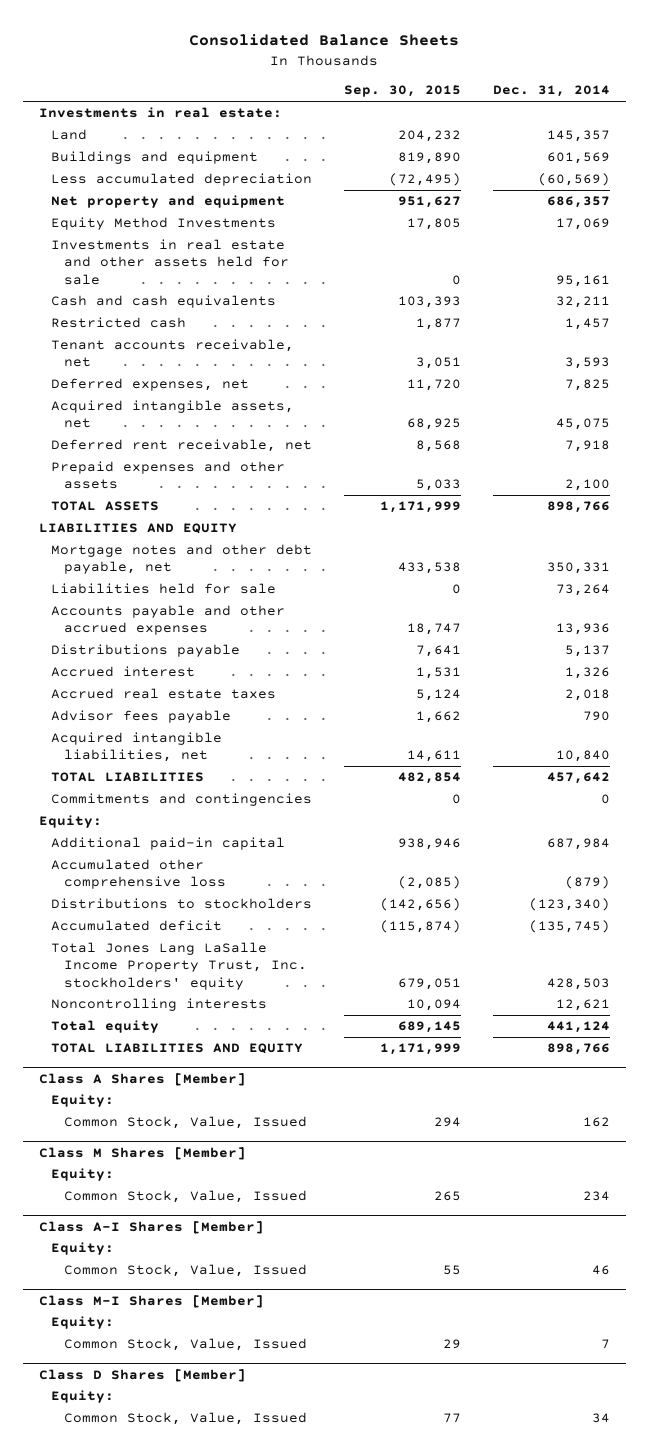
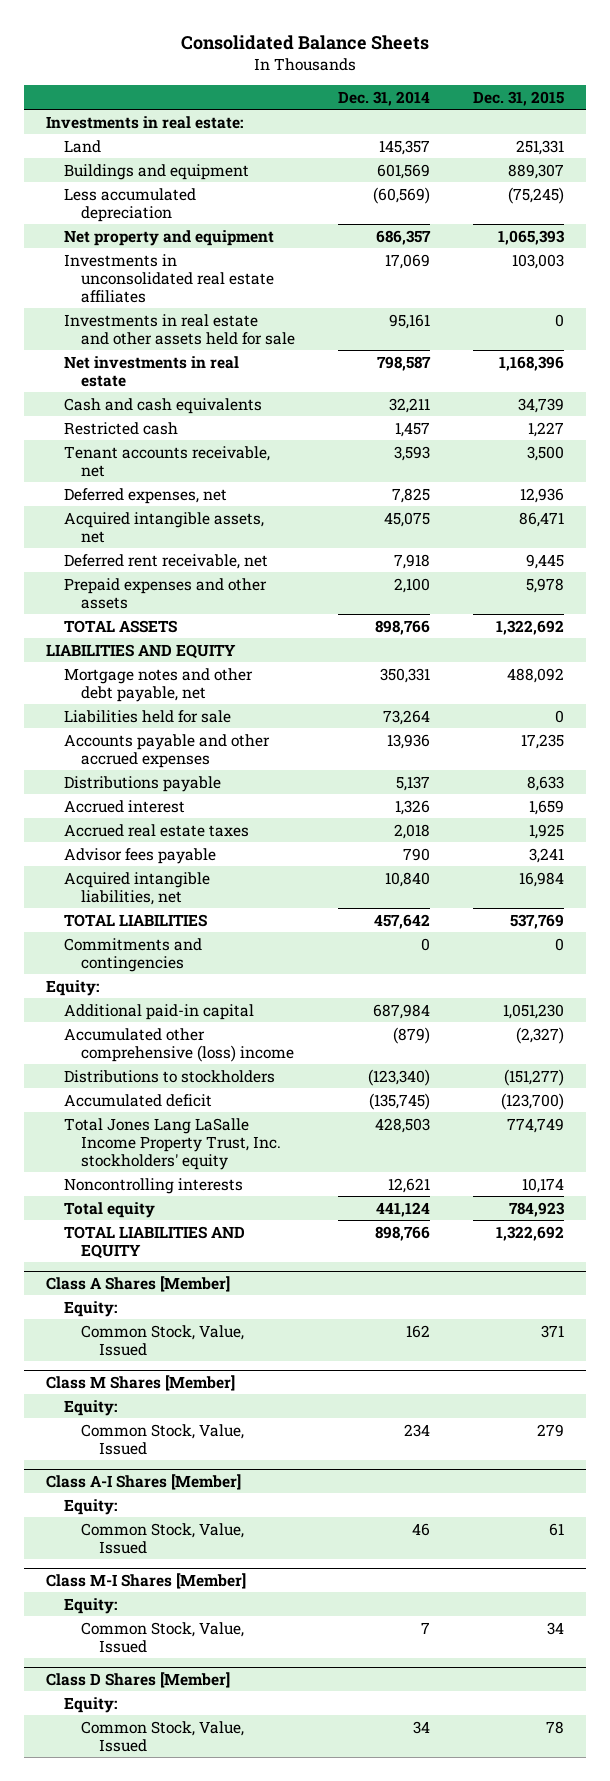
[343,85,461,98] Sep. 30, 2015 -> none
none -> [473,90,565,106] Dec. 31, 2015
[51,217,277,231] Equity Method Investments -> [63,253,275,303] Investments in unconsolidated real estate affiliates
none -> [63,355,239,387] Net investments in real estate
[51,859,226,890] Accumulated other comprehensive loss -> [63,1027,295,1062] Accumulated other comprehensive (loss) income

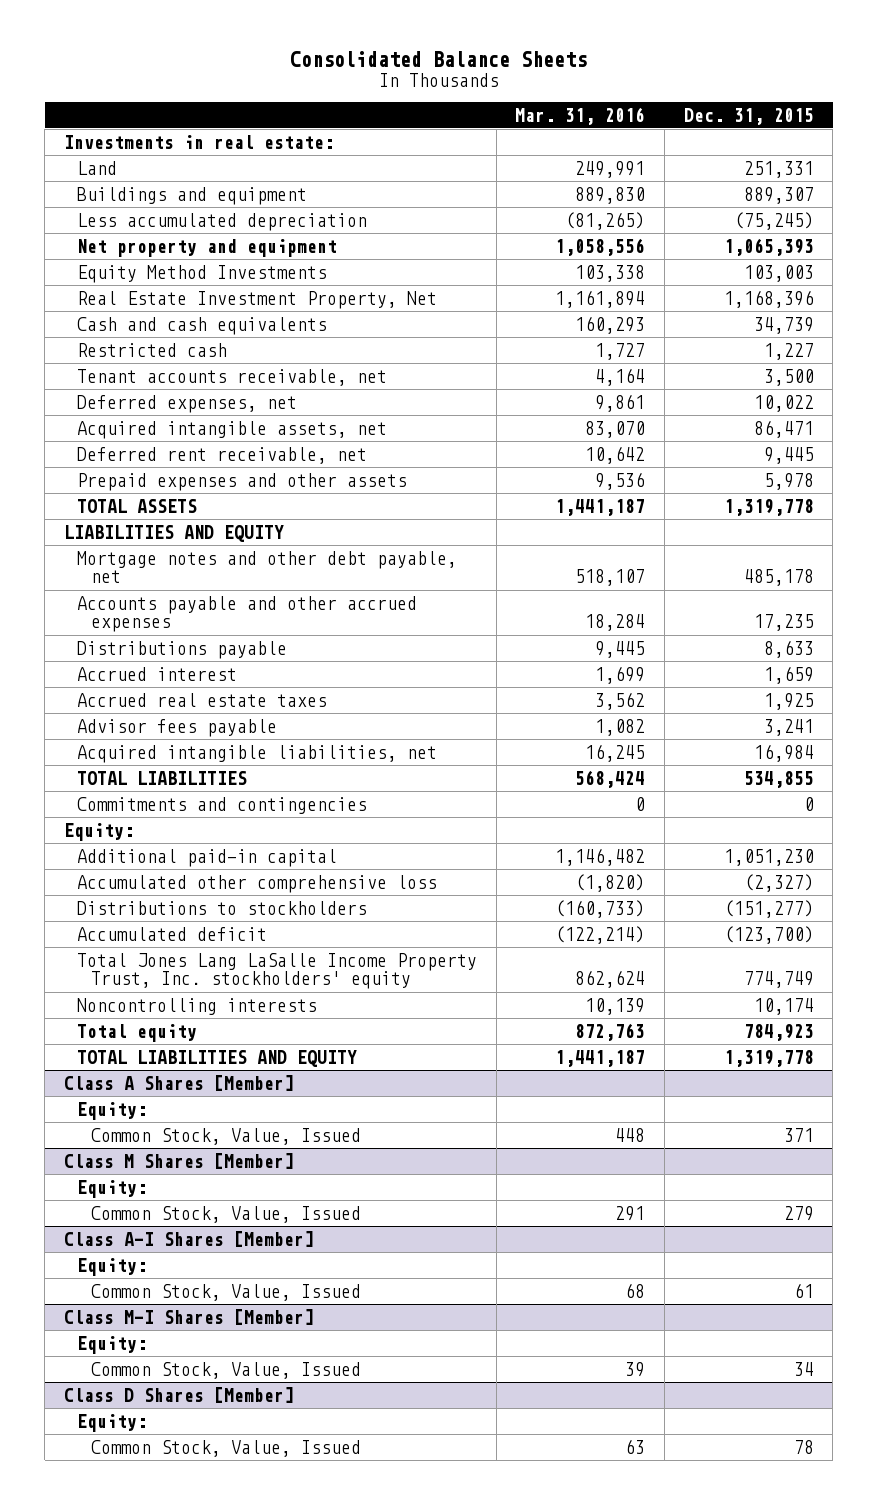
[338,90,431,106] Dec. 31, 2014 -> none
none -> [515,106,646,125] Mar. 31, 2016
[63,313,296,345] Investments in real estate and other assets held for sale -> none
[63,253,275,303] Investments in unconsolidated real estate affiliates -> [77,264,328,283] Equity Method Investments
[63,355,239,387] Net investments in real estate -> [77,290,438,309] Real Estate Investment Property, Net
[520,487,565,503] 12,936 -> [753,394,814,412] 10,022
[496,619,565,635] 1,322,692 -> [723,498,814,516] 1,319,778
[63,709,231,723] Liabilities held for sale -> none
[507,667,565,683] 488,092 -> [743,569,814,587] 485,178
[510,913,565,929] 537,769 -> [743,770,814,788] 534,855
[63,1027,295,1062] Accumulated other comprehensive (loss) income -> [77,874,438,893] Accumulated other comprehensive loss
[496,1225,565,1241] 1,322,692 -> [723,1049,814,1067] 1,319,778

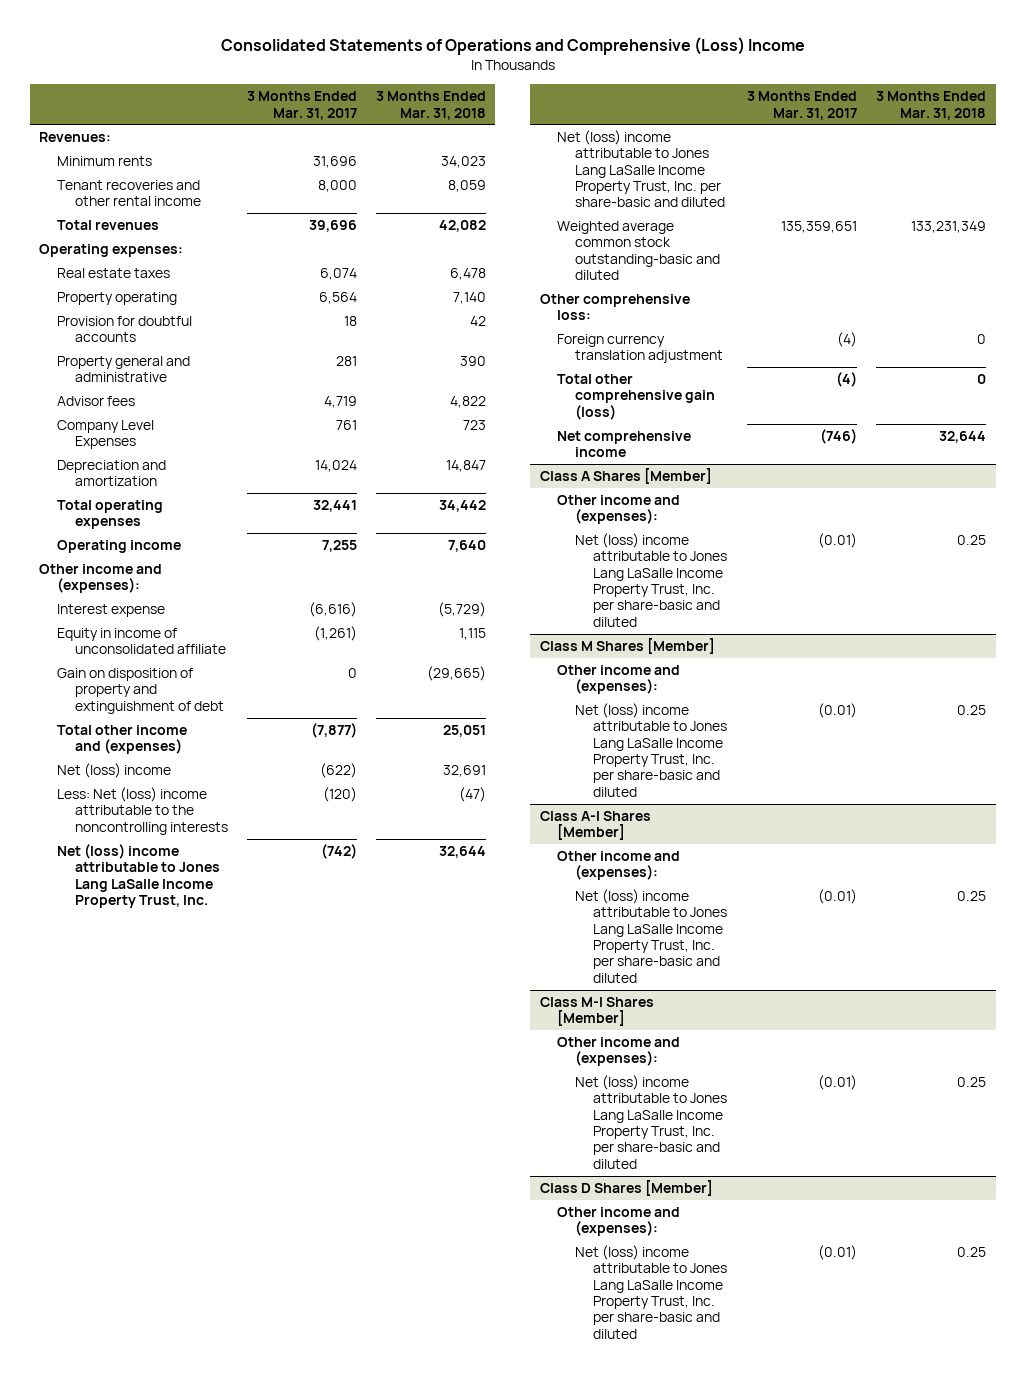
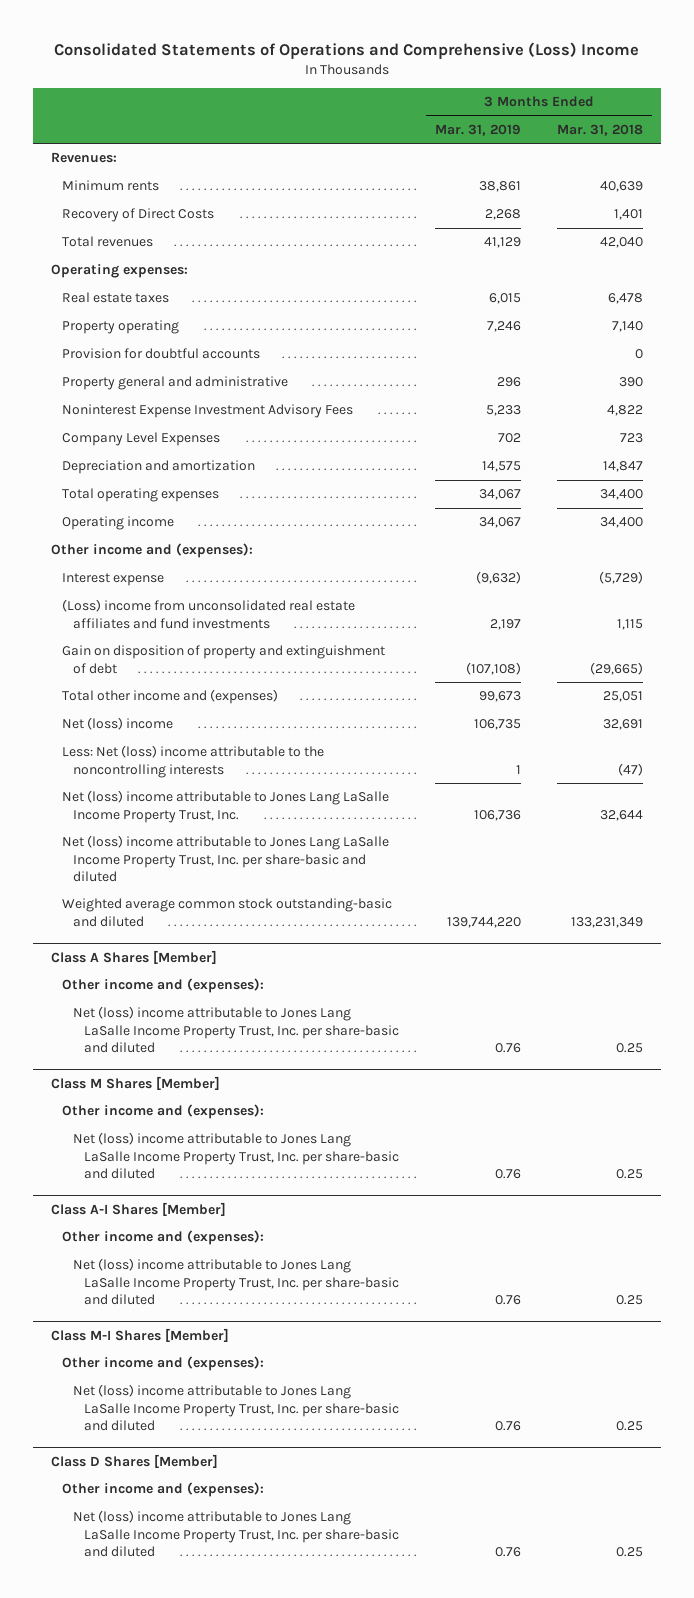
[246,91,357,120] 3 Months Ended Mar. 31, 2017 -> none
none -> [435,123,522,136] Mar. 31, 2019
[57,180,202,207] Tenant recoveries and other rental income -> none
[440,156,486,169] 34,023 -> [600,181,644,193] 40,639
none -> [61,208,214,223] Recovery of Direct Costs
[438,220,486,233] 42,082 -> [600,237,644,249] 42,040
[469,316,486,327] 42 -> [635,349,644,360] 0
[57,396,136,407] Advisor fees -> [61,404,353,419] Noninterest Expense Investment Advisory Fees
[438,500,486,513] 34,442 -> [600,489,644,501] 34,400
[447,540,486,553] 7,640 -> [600,517,644,529] 34,400
[57,628,227,655] Equity in income of unconsolidated affiliate -> [61,599,355,629] (Loss) income from unconsolidated real estate affiliates and fund investments
[539,294,690,321] Other comprehensive loss: -> none
[557,334,724,364] Foreign currency translation adjustment -> none
[557,374,716,420] Total other comprehensive gain (loss) -> none
[557,431,692,458] Net comprehensive income -> none

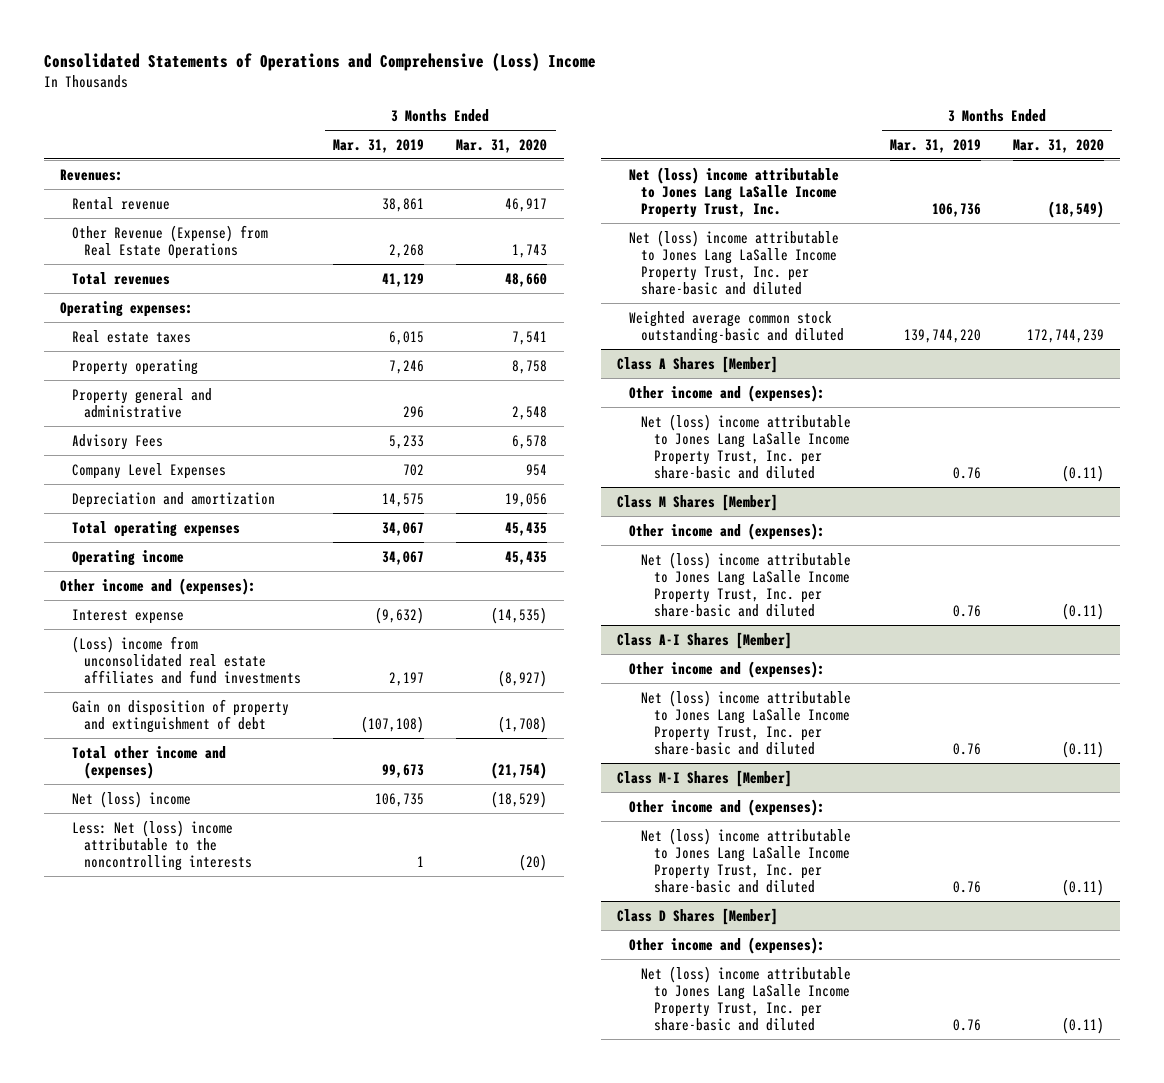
[557,123,644,136] Mar. 31, 2018 -> none
none -> [456,138,548,153] Mar. 31, 2020
[61,180,159,192] Minimum rents -> [72,196,171,210] Rental revenue
[61,208,214,223] Recovery of Direct Costs -> [72,224,269,259] Other Revenue (Expense) from Real Estate Operations
[61,348,260,360] Provision for doubtful accounts -> none
[61,404,353,419] Noninterest Expense Investment Advisory Fees -> [72,433,164,450] Advisory Fees

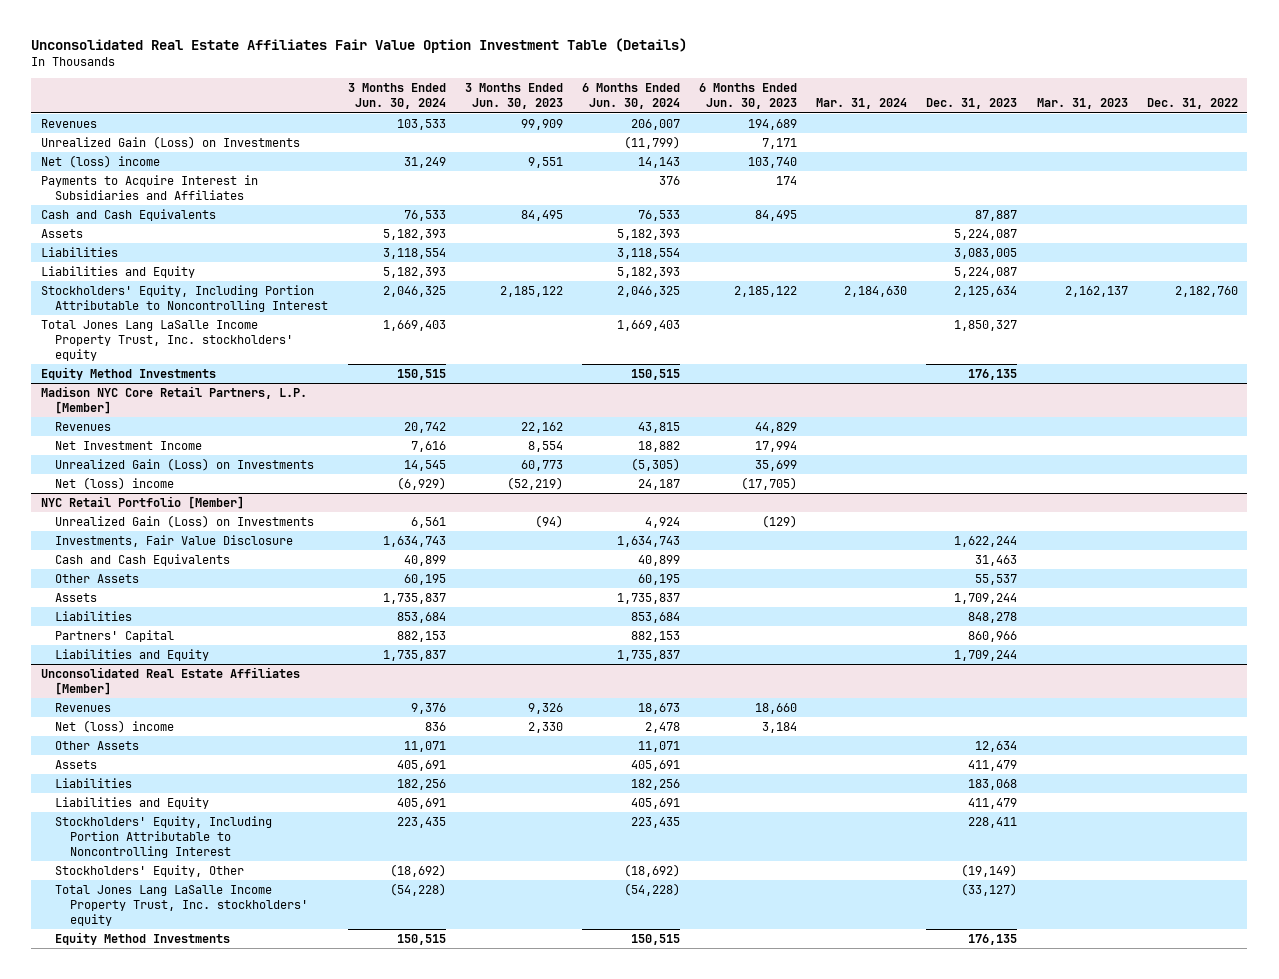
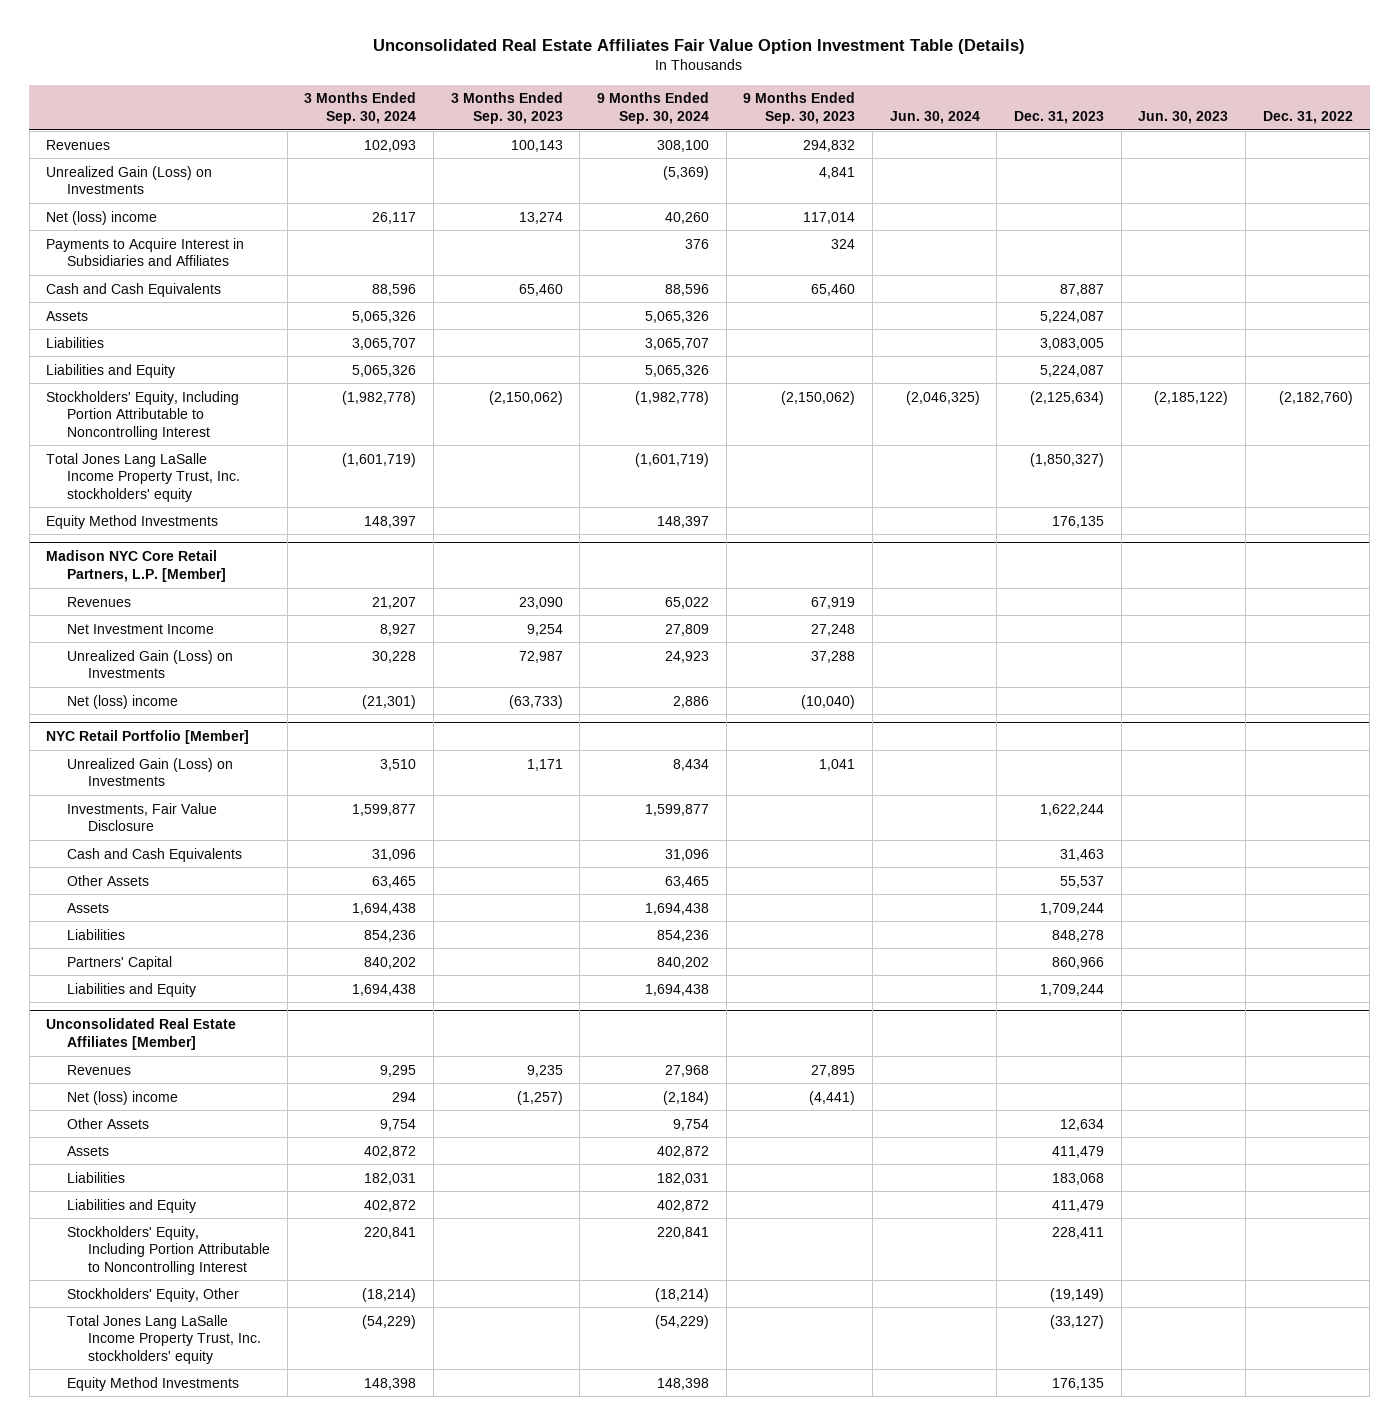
[347,83,446,110] 3 Months Ended Jun. 30, 2024 -> none
[464,83,563,110] 3 Months Ended Jun. 30, 2023 -> none
[581,83,680,110] 6 Months Ended Jun. 30, 2024 -> none
[699,83,798,110] 6 Months Ended Jun. 30, 2023 -> none
[816,98,908,110] Mar. 31, 2024 -> none
[1036,98,1128,110] Mar. 31, 2023 -> none
none -> [304,92,417,124] 3 Months Ended Sep. 30, 2024
none -> [450,92,563,124] 3 Months Ended Sep. 30, 2023
none -> [596,92,709,124] 9 Months Ended Sep. 30, 2024
none -> [743,92,856,124] 9 Months Ended Sep. 30, 2023
none -> [889,110,980,124] Jun. 30, 2024
none -> [1138,110,1229,124] Jun. 30, 2023
[954,285,1018,297] 2,125,634 -> [1029,390,1104,405] (2,125,634)
[1174,285,1238,297] 2,182,760 -> [1278,390,1353,405] (2,182,760)
[954,319,1018,331] 1,850,327 -> [1029,452,1104,467] (1,850,327)

